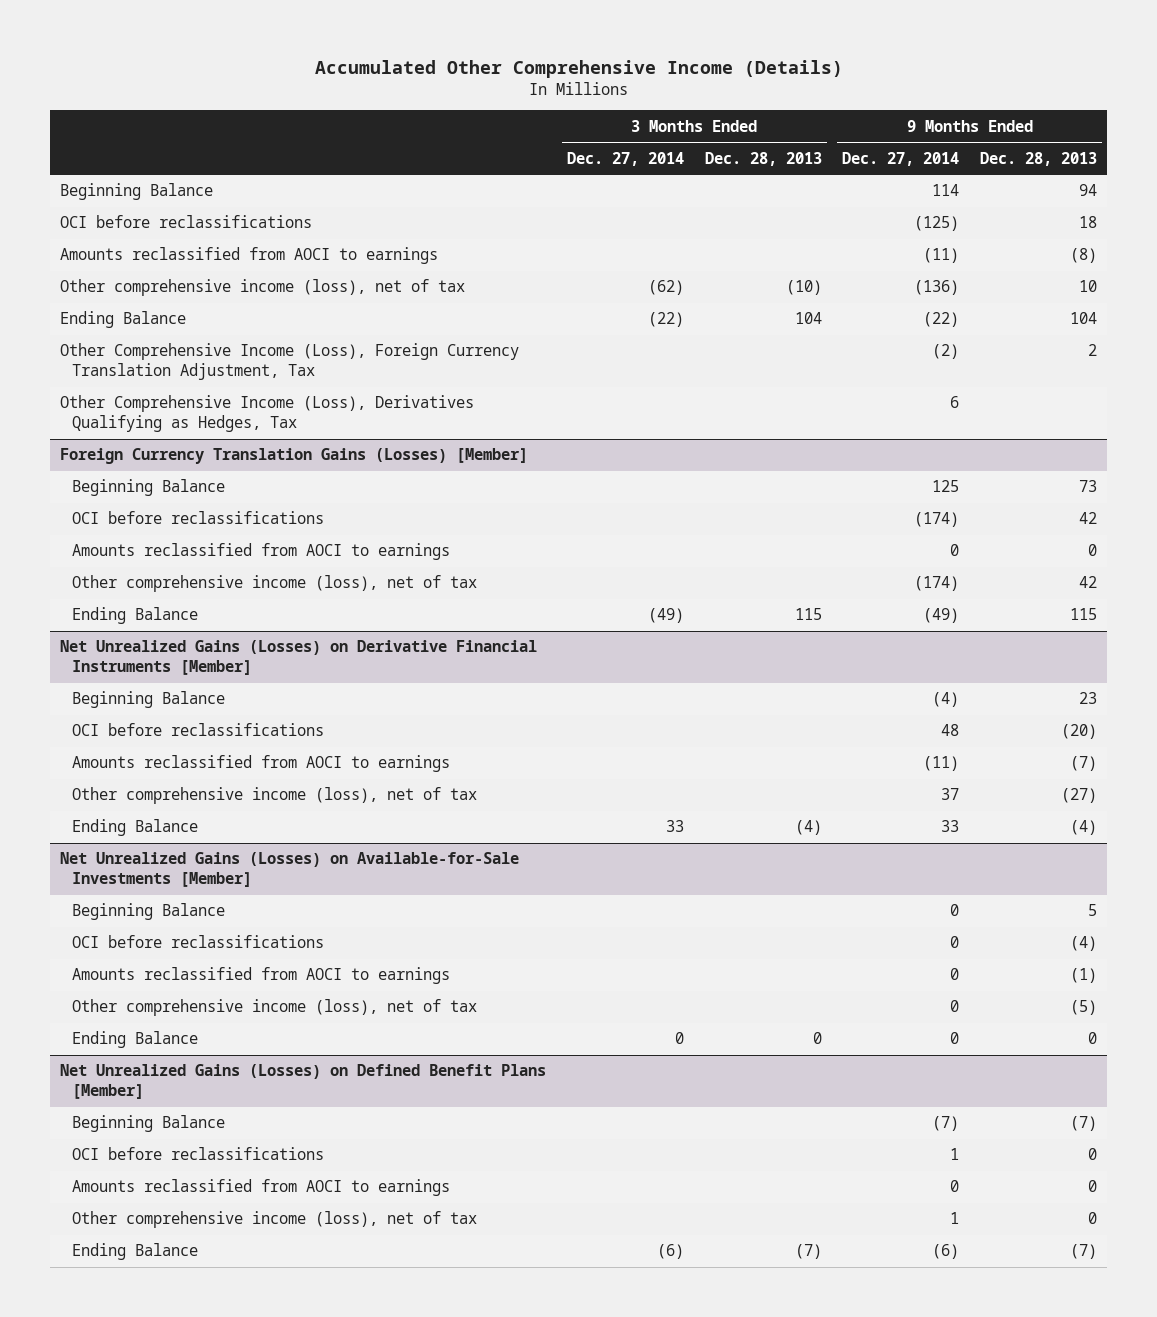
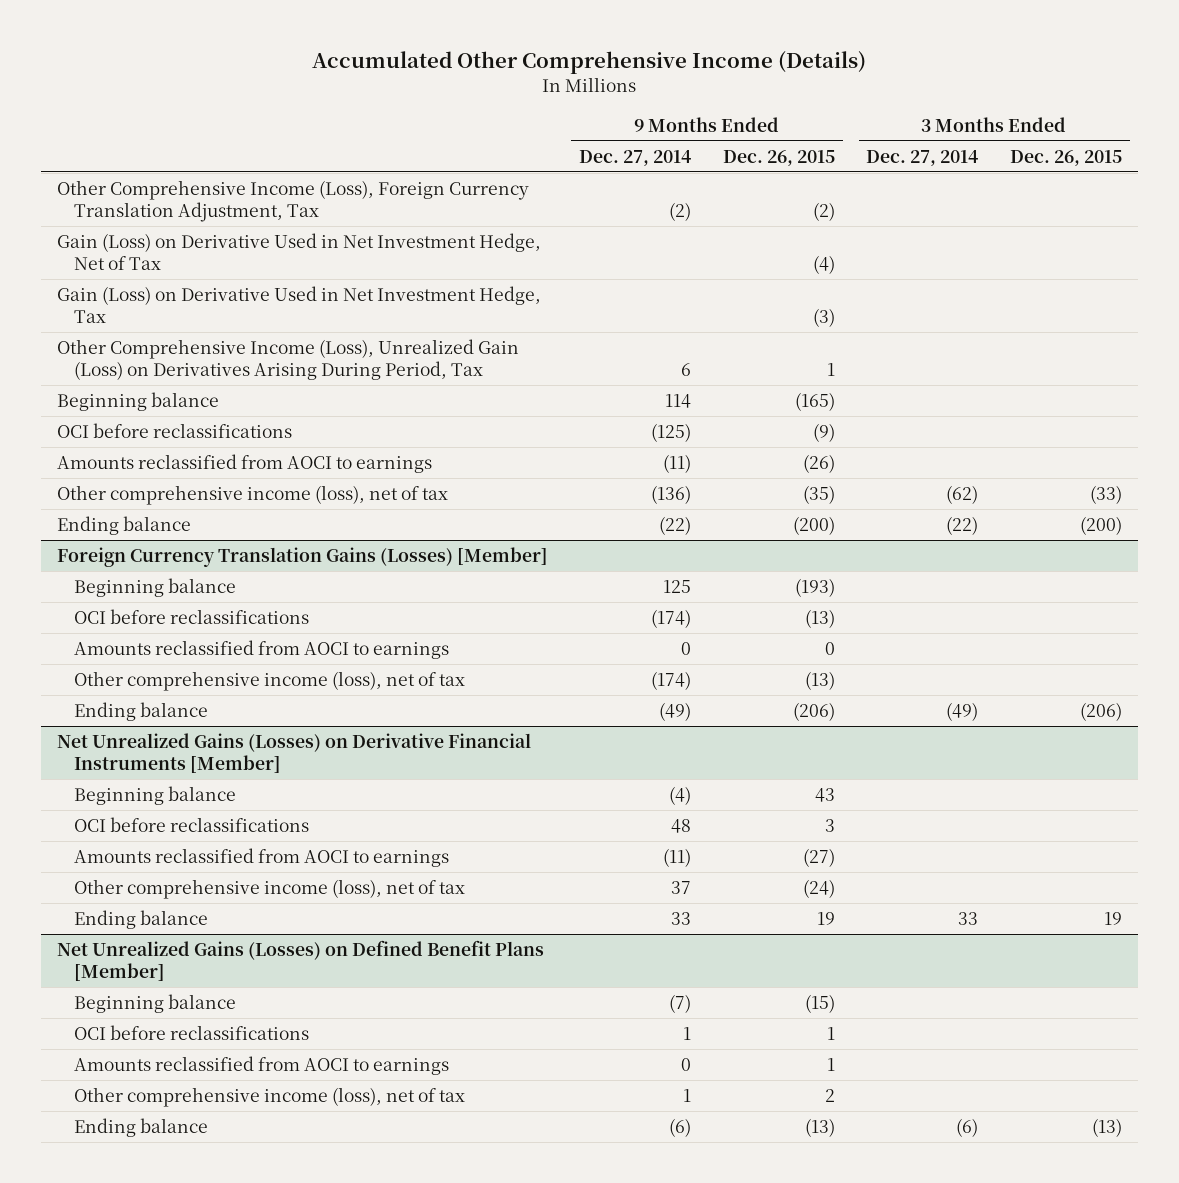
[704,151,822,166] Dec. 28, 2013 -> none
[980,151,1098,166] Dec. 28, 2013 -> none
none -> [722,149,835,166] Dec. 26, 2015
none -> [1010,149,1123,166] Dec. 26, 2015
[60,343,520,381] Other Comprehensive Income (Loss), Foreign Currency Translation Adjustment, Tax -> [56,179,529,222] Other Comprehensive Income (Loss), Foreign Currency Translation Adjustment, Tax
none -> [56,232,541,270] Gain (Loss) on Derivative Used in Net Investment Hedge, Net of Tax
none -> [56,285,541,323] Gain (Loss) on Derivative Used in Net Investment Hedge, Tax
none -> [56,338,519,380] Other Comprehensive Income (Loss), Unrealized Gain (Loss) on Derivatives Arising During Period, Tax
[60,183,214,201] Beginning Balance -> [56,391,219,411] Beginning balance
[60,395,475,433] Other Comprehensive Income (Loss), Derivatives Qualifying as Hedges, Tax -> none
[60,311,187,329] Ending Balance -> [56,515,191,535] Ending balance
[71,479,225,497] Beginning Balance -> [74,577,237,597] Beginning balance
[71,607,198,625] Ending Balance -> [74,701,209,721] Ending balance
[71,691,225,709] Beginning Balance -> [74,785,237,805] Beginning balance
[60,852,520,888] Net Unrealized Gains (Losses) on Available-for-Sale Investments [Member] -> none
[71,903,225,921] Beginning Balance -> none
[71,935,324,949] OCI before reclassifications -> none
[71,967,450,985] Amounts reclassified from AOCI to earnings -> none
[71,999,477,1017] Other comprehensive income (loss), net of tax -> none
[71,1031,198,1049] Ending Balance -> none
[71,819,198,837] Ending Balance -> [74,909,209,929] Ending balance
[71,1115,225,1133] Beginning Balance -> [74,993,237,1013] Beginning balance
[71,1243,198,1261] Ending Balance -> [74,1117,209,1137] Ending balance

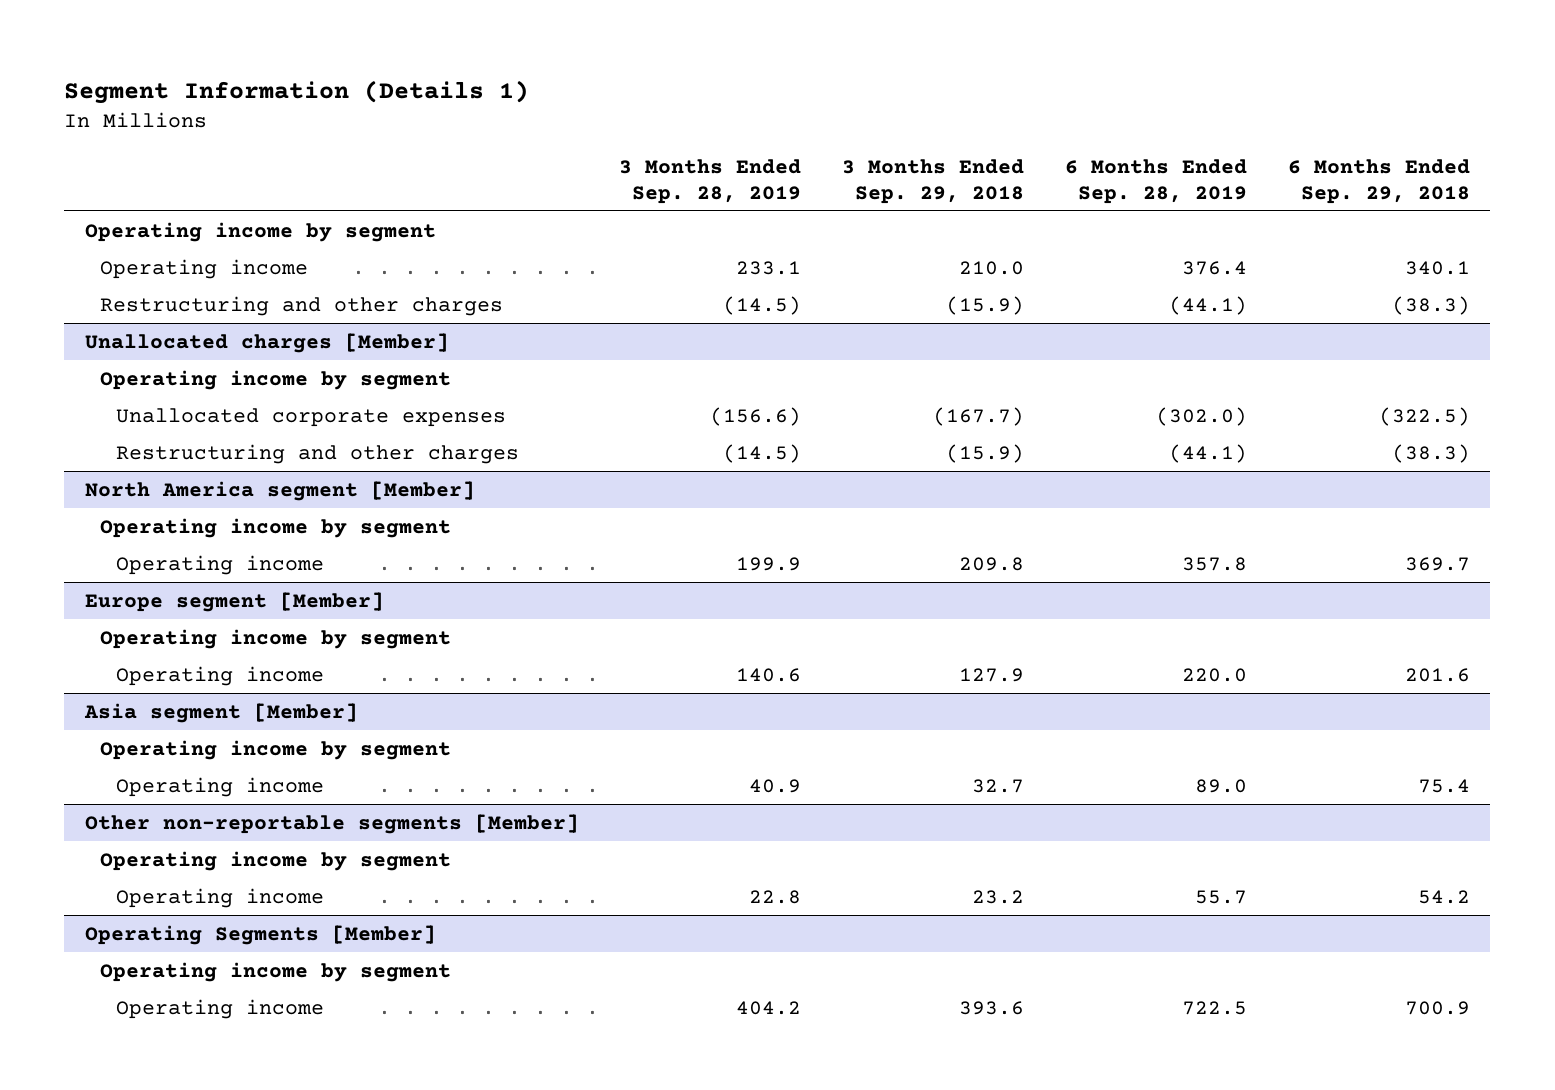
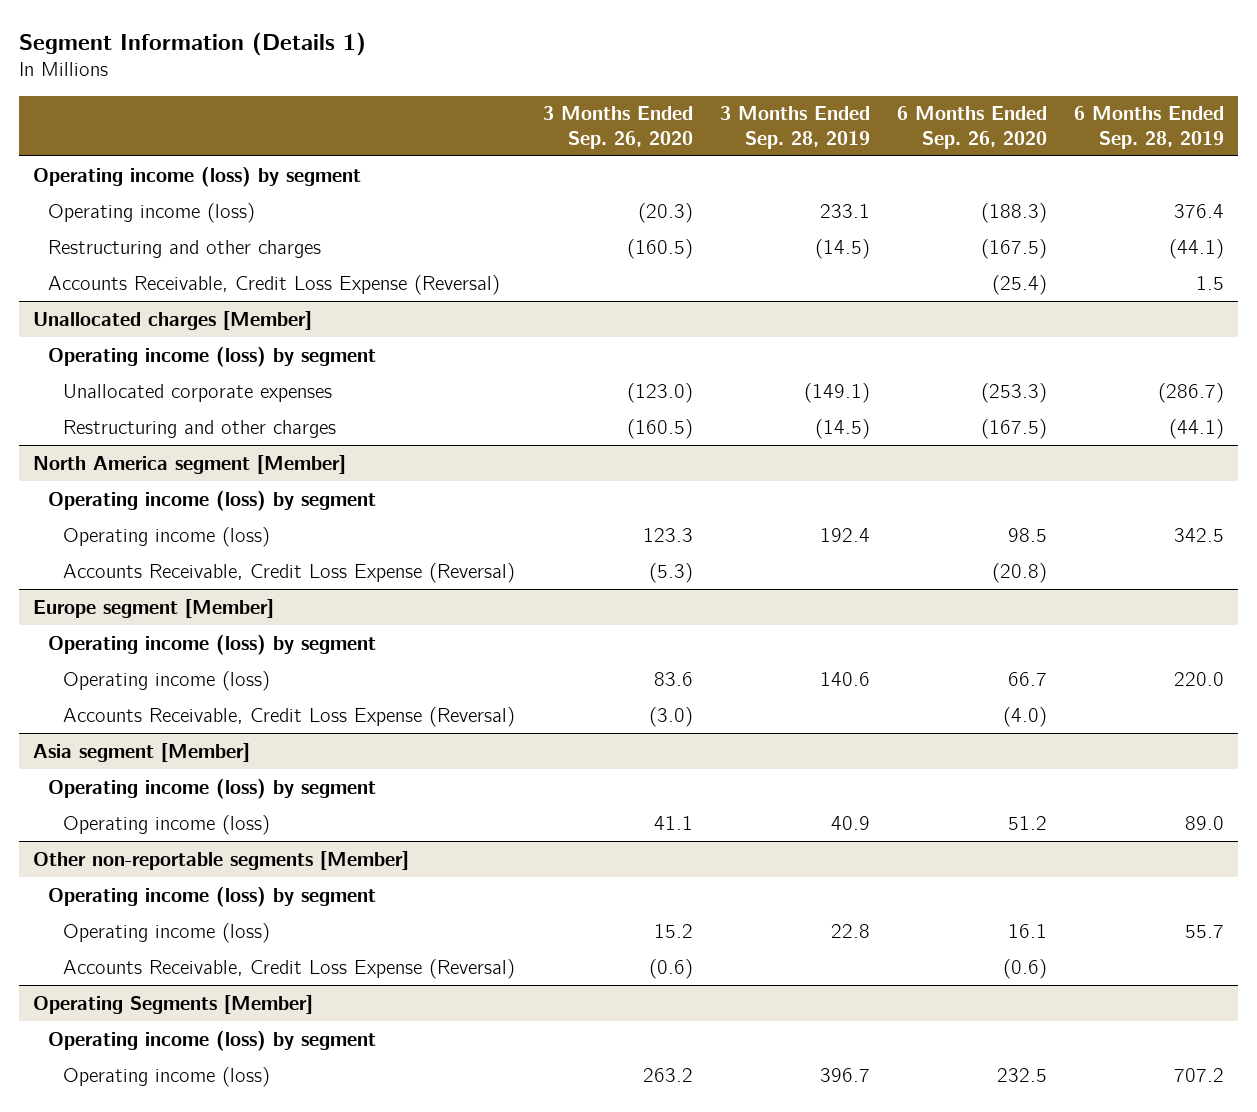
[842,159,1025,204] 3 Months Ended Sep. 29, 2018 -> none
[1288,159,1471,204] 6 Months Ended Sep. 29, 2018 -> none
none -> [542,106,693,149] 3 Months Ended Sep. 26, 2020
none -> [897,106,1048,149] 6 Months Ended Sep. 26, 2020
[84,221,436,242] Operating income by segment -> [33,166,362,187] Operating income (loss) by segment
[100,258,309,279] Operating income -> [48,202,256,223] Operating income (loss)
none -> [48,274,501,295] Accounts Receivable, Credit Loss Expense (Reversal)
[100,369,452,390] Operating income by segment -> [48,346,377,367] Operating income (loss) by segment
[710,406,802,426] (156.6) -> [803,382,870,403] (149.1)
[1156,406,1248,426] (302.0) -> [1158,382,1225,403] (286.7)
[100,517,452,538] Operating income by segment -> [48,490,377,511] Operating income (loss) by segment
[115,554,324,575] Operating income -> [63,526,271,547] Operating income (loss)
[736,556,802,571] 199.9 -> [819,527,870,542] 192.4
[1182,556,1248,571] 357.8 -> [1174,527,1225,542] 342.5
none -> [63,562,516,583] Accounts Receivable, Credit Loss Expense (Reversal)
[100,628,452,649] Operating income by segment -> [48,634,377,655] Operating income (loss) by segment
[115,665,324,686] Operating income -> [63,670,271,691] Operating income (loss)
none -> [63,706,516,727] Accounts Receivable, Credit Loss Expense (Reversal)
[100,739,452,760] Operating income by segment -> [48,778,377,799] Operating income (loss) by segment
[115,776,324,797] Operating income -> [63,814,271,835] Operating income (loss)
[100,850,452,871] Operating income by segment -> [48,886,377,907] Operating income (loss) by segment
[115,887,324,908] Operating income -> [63,922,271,943] Operating income (loss)
none -> [63,958,516,979] Accounts Receivable, Credit Loss Expense (Reversal)
[100,961,452,982] Operating income by segment -> [48,1030,377,1051] Operating income (loss) by segment
[115,998,324,1019] Operating income -> [63,1066,271,1087] Operating income (loss)
[736,1000,802,1015] 404.2 -> [819,1067,870,1082] 396.7
[1182,1000,1248,1015] 722.5 -> [1174,1067,1225,1082] 707.2

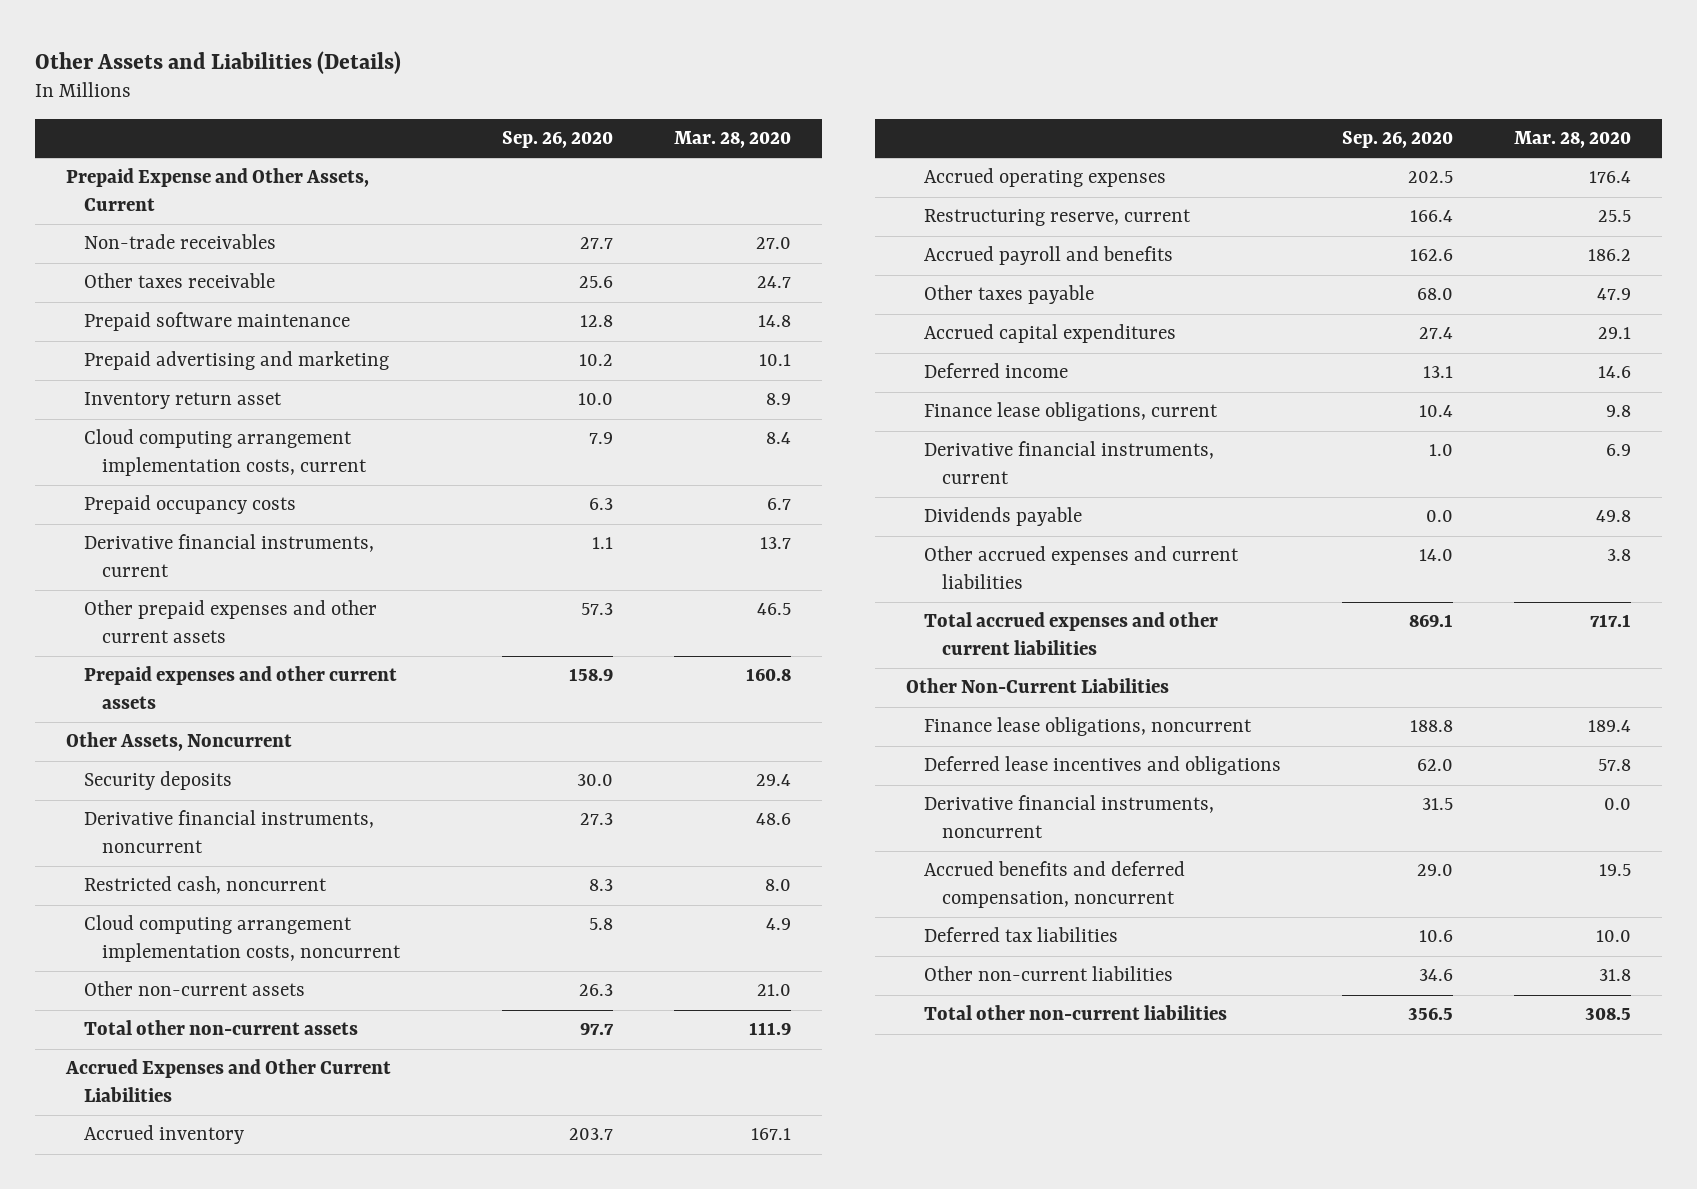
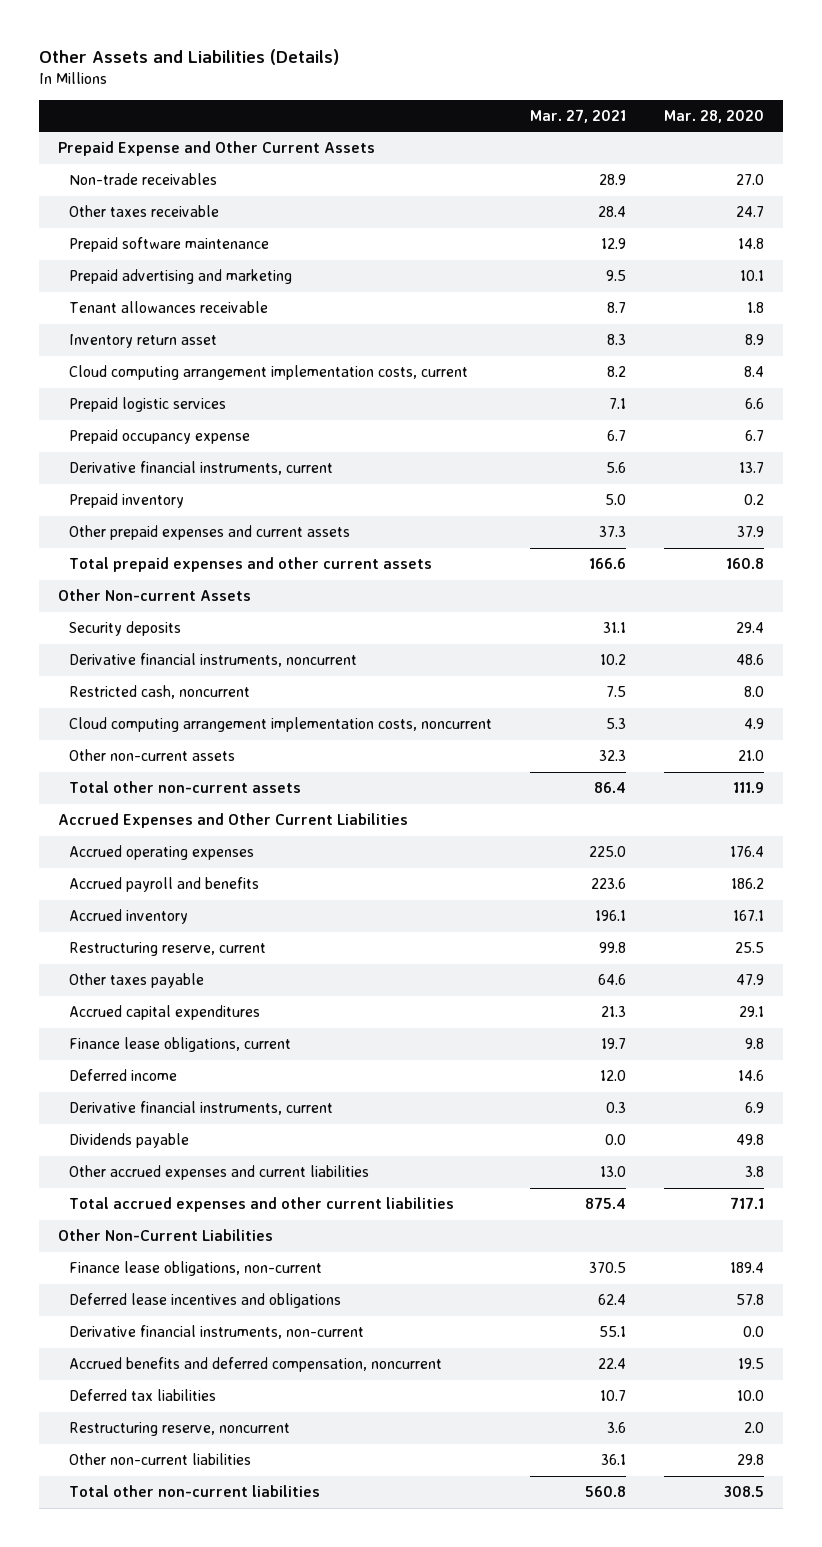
[502,131,614,149] Sep. 26, 2020 -> none
none -> [530,108,627,123] Mar. 27, 2021
[66,168,370,211] Prepaid Expense and Other Assets, Current -> [57,141,375,157] Prepaid Expense and Other Current Assets
none -> [69,301,269,314] Tenant allowances receivable
none -> [69,397,227,413] Prepaid logistic services
[84,495,297,515] Prepaid occupancy costs -> [69,429,251,445] Prepaid occupancy expense
none -> [69,493,185,509] Prepaid inventory
[84,600,378,643] Other prepaid expenses and other current assets -> [69,525,351,541] Other prepaid expenses and current assets
[757,603,792,616] 46.5 -> [737,526,765,538] 37.9
[84,666,398,709] Prepaid expenses and other current assets -> [69,557,433,573] Total prepaid expenses and other current assets
[66,732,293,752] Other Assets, Noncurrent -> [57,589,251,602] Other Non-current Assets
[84,1125,245,1145] Accrued inventory -> [69,909,189,925] Accrued inventory
[924,209,1192,227] Restructuring reserve, current -> [69,942,267,957] Restructuring reserve, current
[924,363,1069,379] Deferred income -> [69,1069,178,1082] Deferred income
[924,717,1253,737] Finance lease obligations, noncurrent -> [69,1261,323,1277] Finance lease obligations, non-current
[924,795,1215,838] Derivative financial instruments, noncurrent -> [69,1325,365,1340] Derivative financial instruments, non-current
none -> [69,1422,291,1437] Restructuring reserve, noncurrent
[1599,969,1632,982] 31.8 -> [737,1454,765,1466] 29.8

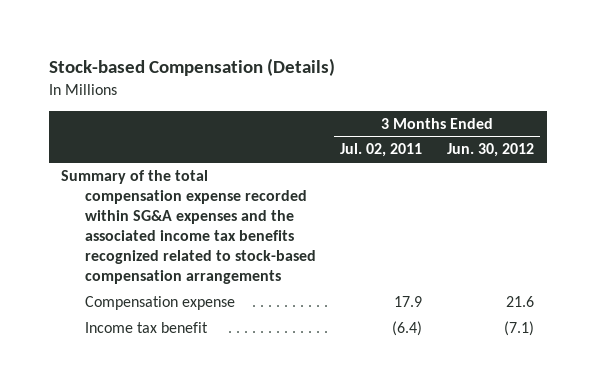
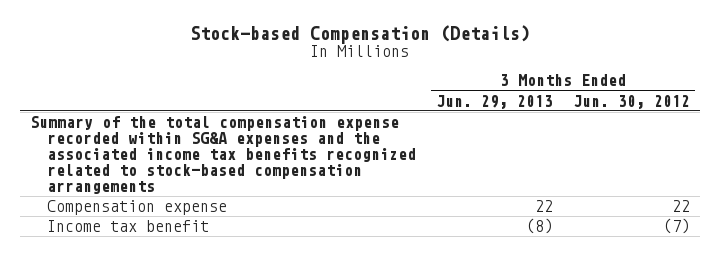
[340,143,423,158] Jul. 02, 2011 -> none
none -> [435,94,553,109] Jun. 29, 2013
[506,295,535,307] 21.6 -> [671,200,690,213] 22
[504,320,535,336] (7.1) -> [662,218,690,235] (7)

